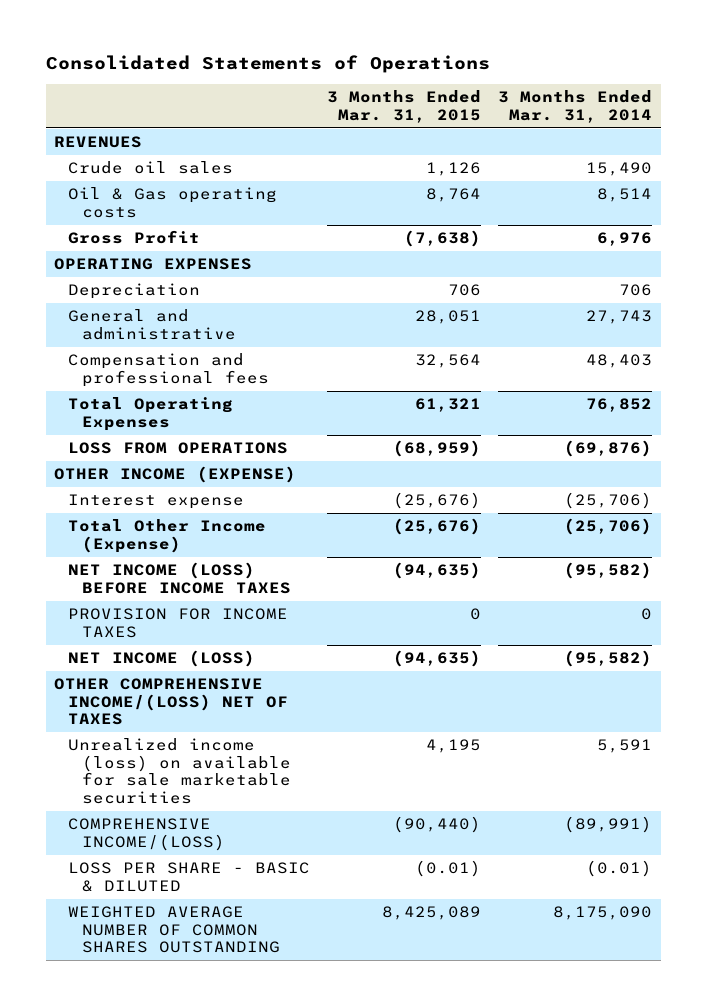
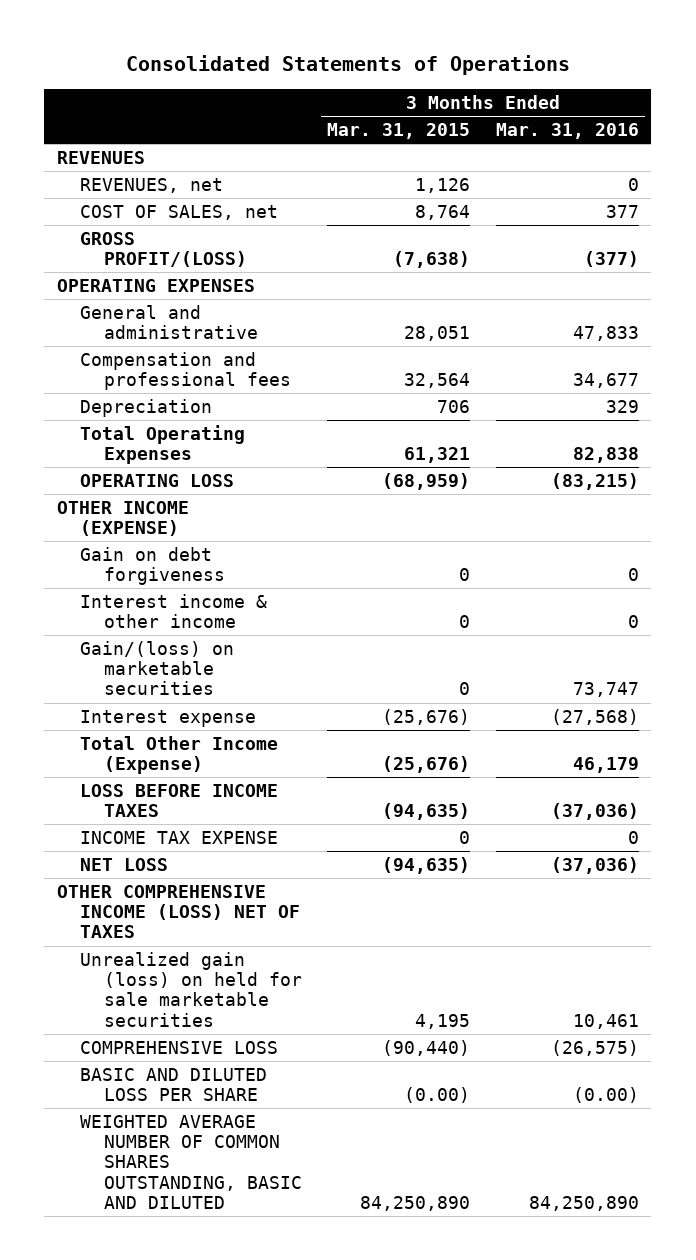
[498,90,653,123] 3 Months Ended Mar. 31, 2014 -> none
none -> [495,122,639,139] Mar. 31, 2016
[68,161,234,175] Crude oil sales -> [80,177,224,193] REVENUES, net
[68,187,278,218] Oil & Gas operating costs -> [80,204,279,220] COST OF SALES, net
[68,230,201,245] Gross Profit -> [80,231,247,268] GROSS PROFIT/(LOSS)
[68,283,201,300] Depreciation -> [80,398,213,417] Depreciation
[68,442,289,455] LOSS FROM OPERATIONS -> [80,473,235,487] OPERATING LOSS
none -> [80,546,225,586] Gain on debt forgiveness
none -> [80,593,268,629] Interest income & other income
none -> [80,640,235,696] Gain/(loss) on marketable securities
[68,562,292,594] NET INCOME (LOSS) BEFORE INCOME TAXES -> [80,783,279,818] LOSS BEFORE INCOME TAXES
[68,608,289,638] PROVISION FOR INCOME TAXES -> [80,830,279,844] INCOME TAX EXPENSE
[68,650,256,668] NET INCOME (LOSS) -> [80,857,169,871] NET LOSS
[54,678,289,726] OTHER COMPREHENSIVE INCOME/(LOSS) NET OF TAXES -> [57,884,301,939] OTHER COMPREHENSIVE INCOME (LOSS) NET OF TAXES
[68,738,292,805] Unrealized income (loss) on available for sale marketable securities -> [80,951,302,1027] Unrealized gain (loss) on held for sale marketable securities
[68,818,226,851] COMPREHENSIVE INCOME/(LOSS) -> [80,1040,279,1054] COMPREHENSIVE LOSS
[68,862,311,892] LOSS PER SHARE - BASIC & DILUTED -> [80,1067,268,1102] BASIC AND DILUTED LOSS PER SHARE
[415,860,482,878] (0.01) -> [404,1087,471,1104] (0.00)
[68,906,281,954] WEIGHTED AVERAGE NUMBER OF COMMON SHARES OUTSTANDING -> [80,1114,302,1209] WEIGHTED AVERAGE NUMBER OF COMMON SHARES OUTSTANDING, BASIC AND DILUTED
[382,906,482,921] 8,425,089 -> [360,1195,471,1211] 84,250,890

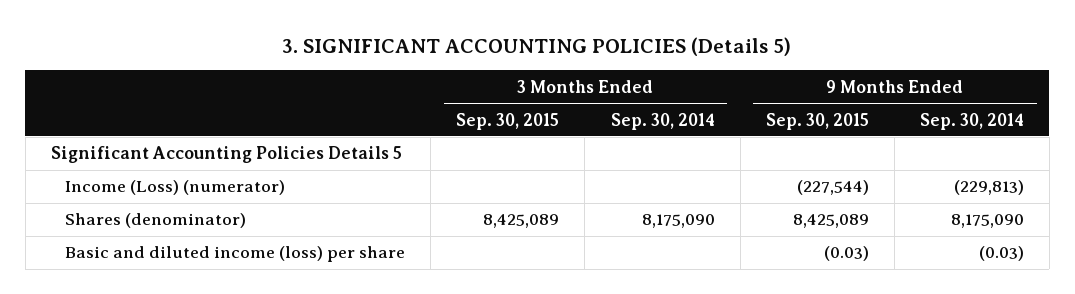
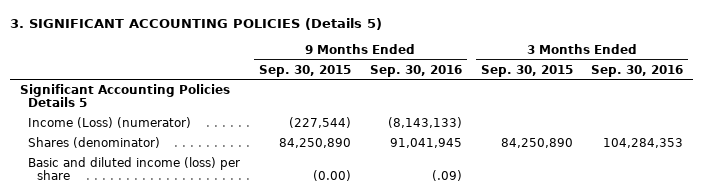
[610,112,715,130] Sep. 30, 2014 -> none
[919,112,1024,130] Sep. 30, 2014 -> none
none -> [369,64,462,77] Sep. 30, 2016
none -> [591,64,684,77] Sep. 30, 2016
[483,214,560,229] 8,425,089 -> [500,138,573,149] 84,250,890
[792,214,869,229] 8,425,089 -> [279,138,352,149] 84,250,890
[823,246,869,262] (0.03) -> [313,170,352,182] (0.00)

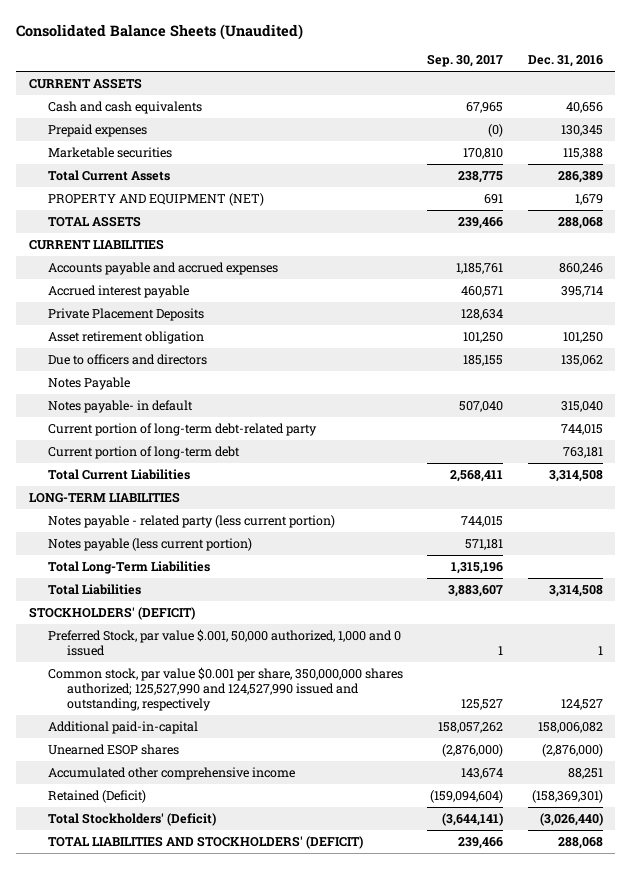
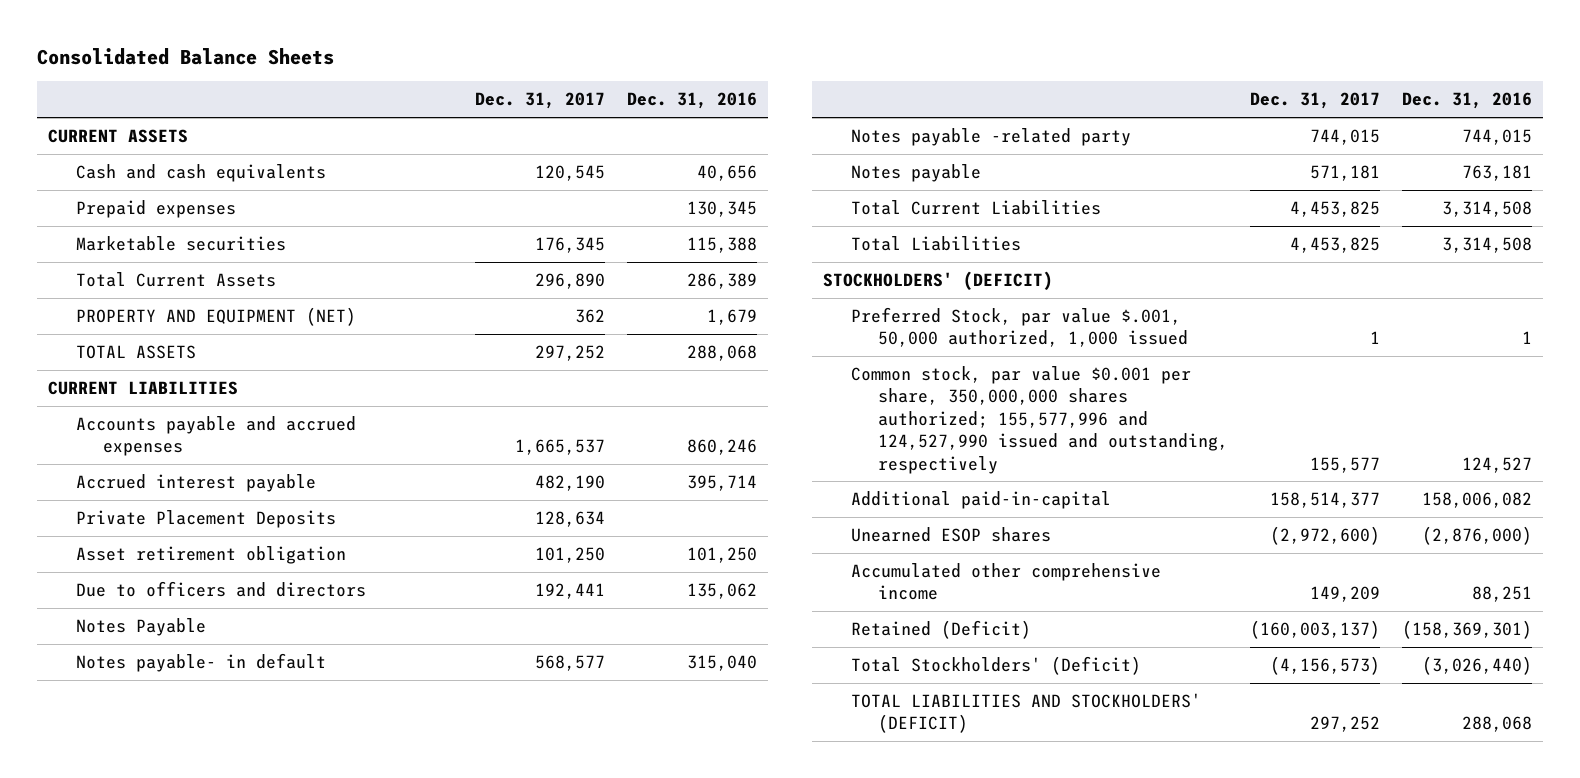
[16,23,304,40] Consolidated Balance Sheets (Unaudited) -> [36,47,334,65] Consolidated Balance Sheets
[427,54,504,68] Sep. 30, 2017 -> none
none -> [475,92,606,110] Dec. 31, 2017
[47,422,317,436] Current portion of long-term debt-related party -> [850,127,1131,146] Notes payable -related party
[47,445,240,459] Current portion of long-term debt -> [850,163,981,182] Notes payable
[28,491,180,503] LONG-TERM LIABILITIES -> none
[47,514,335,528] Notes payable - related party (less current portion) -> none
[47,537,252,551] Notes payable (less current portion) -> none
[47,560,210,574] Total Long-Term Liabilities -> none
[47,628,401,656] Preferred Stock, par value $.001, 50,000 authorized, 1,000 and 0 issued -> [850,306,1189,348] Preferred Stock, par value $.001, 50,000 authorized, 1,000 issued
[47,666,403,711] Common stock, par value $0.001 per share, 350,000,000 shares authorized; 125,527,990 and 124,527,990 issued and outstanding, respectively -> [850,365,1229,474] Common stock, par value $0.001 per share, 350,000,000 shares authorized; 155,577,996 and 124,527,990 issued and outstanding, respectively

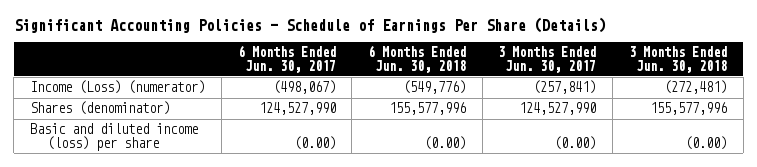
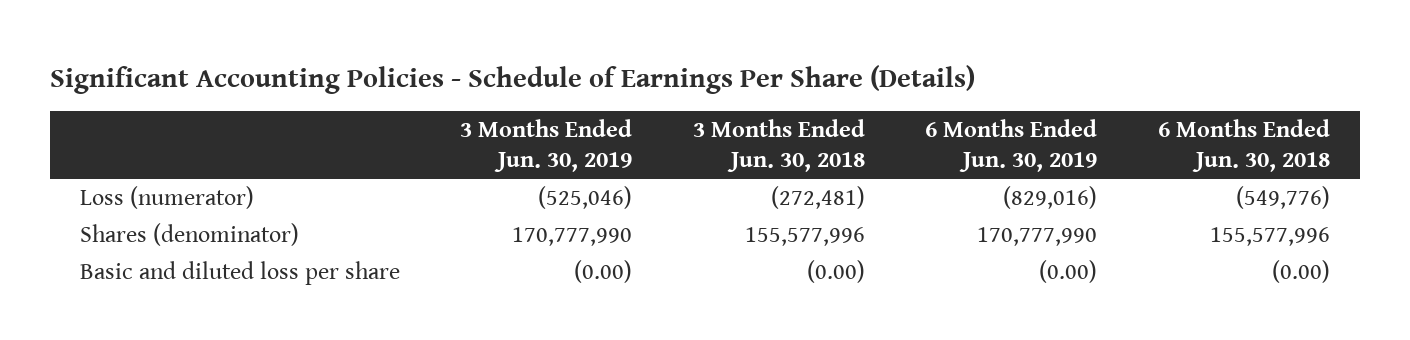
[237,45,336,73] 6 Months Ended Jun. 30, 2017 -> none
[498,46,597,73] 3 Months Ended Jun. 30, 2017 -> none
none -> [460,119,633,172] 3 Months Ended Jun. 30, 2019
none -> [925,119,1098,172] 6 Months Ended Jun. 30, 2019
[30,80,206,95] Income (Loss) (numerator) -> [80,186,255,210] Loss (numerator)
[30,123,199,151] Basic and diluted income (loss) per share -> [80,261,401,286] Basic and diluted loss per share

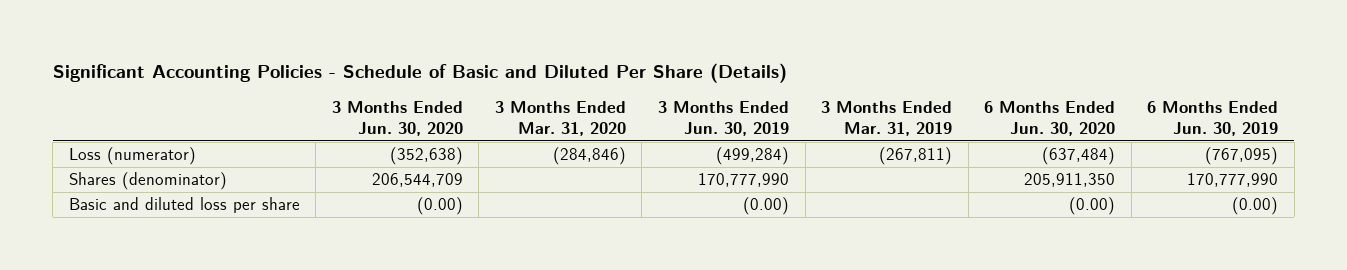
[49,65,975,95] Significant Accounting Policies - Schedule of Earnings Per Share (Details) -> [52,63,787,84] Significant Accounting Policies - Schedule of Basic and Diluted Per Share (Details)
[692,119,865,172] 3 Months Ended Jun. 30, 2018 -> none
[1157,119,1330,172] 6 Months Ended Jun. 30, 2018 -> none
none -> [331,100,463,136] 3 Months Ended Jun. 30, 2020
none -> [494,100,626,136] 3 Months Ended Mar. 31, 2020
none -> [821,100,953,136] 3 Months Ended Mar. 31, 2019
none -> [984,100,1116,136] 6 Months Ended Jun. 30, 2020
[538,186,633,210] (525,046) -> [716,147,790,166] (499,284)
[1003,186,1098,210] (829,016) -> [1205,147,1279,166] (767,095)

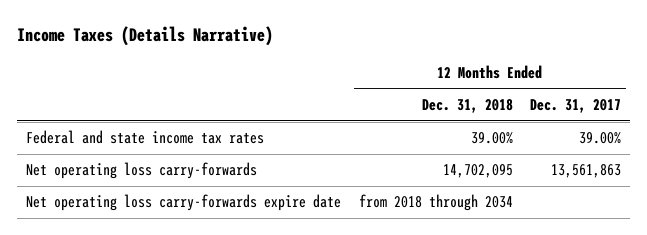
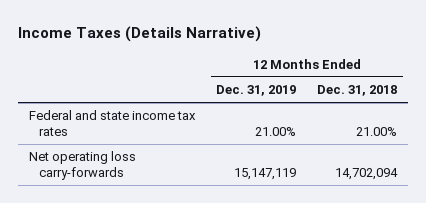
[530,99,622,114] Dec. 31, 2017 -> none
none -> [216,85,297,97] Dec. 31, 2019
[25,194,341,212] Net operating loss carry-forwards expire date -> none
[470,132,513,145] 39.00% -> [356,126,398,136] 21.00%
[442,164,513,179] 14,702,095 -> [335,167,399,180] 14,702,094

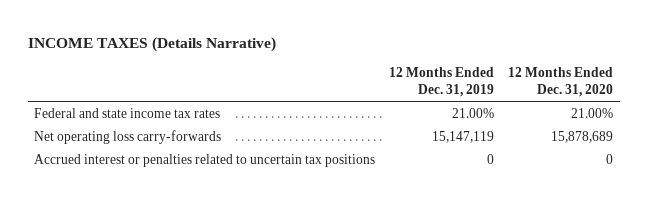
[18,26,262,43] Income Taxes (Details Narrative) -> [27,37,276,53] INCOME TAXES (Details Narrative)
[317,85,398,97] Dec. 31, 2018 -> none
none -> [508,66,614,98] 12 Months Ended Dec. 31, 2020
none -> [34,153,376,167] Accrued interest or penalties related to uncertain tax positions

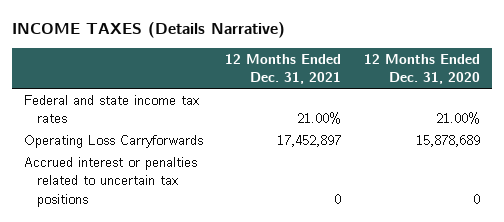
[389,66,495,98] 12 Months Ended Dec. 31, 2019 -> none
none -> [225,53,342,85] 12 Months Ended Dec. 31, 2021
[34,129,222,144] Net operating loss carry-forwards -> [23,134,203,148] Operating Loss Carryforwards

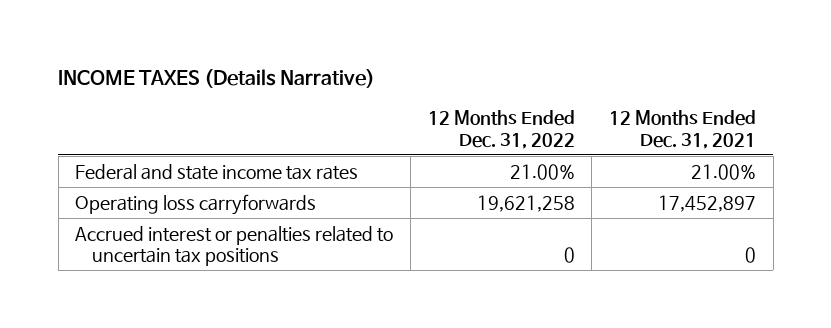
[364,53,481,85] 12 Months Ended Dec. 31, 2020 -> none
none -> [427,110,575,149] 12 Months Ended Dec. 31, 2022
[23,134,203,148] Operating Loss Carryforwards -> [75,193,317,215] Operating loss carryforwards

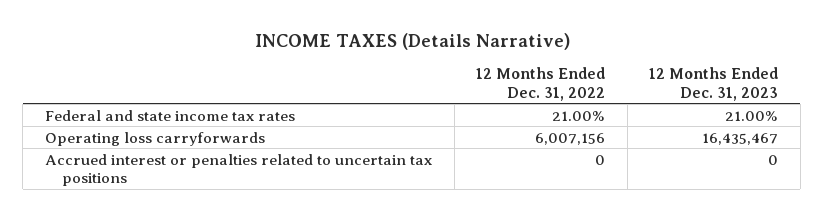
[608,110,756,149] 12 Months Ended Dec. 31, 2021 -> none
none -> [649,67,779,101] 12 Months Ended Dec. 31, 2023
[476,194,575,212] 19,621,258 -> [535,132,606,145] 6,007,156

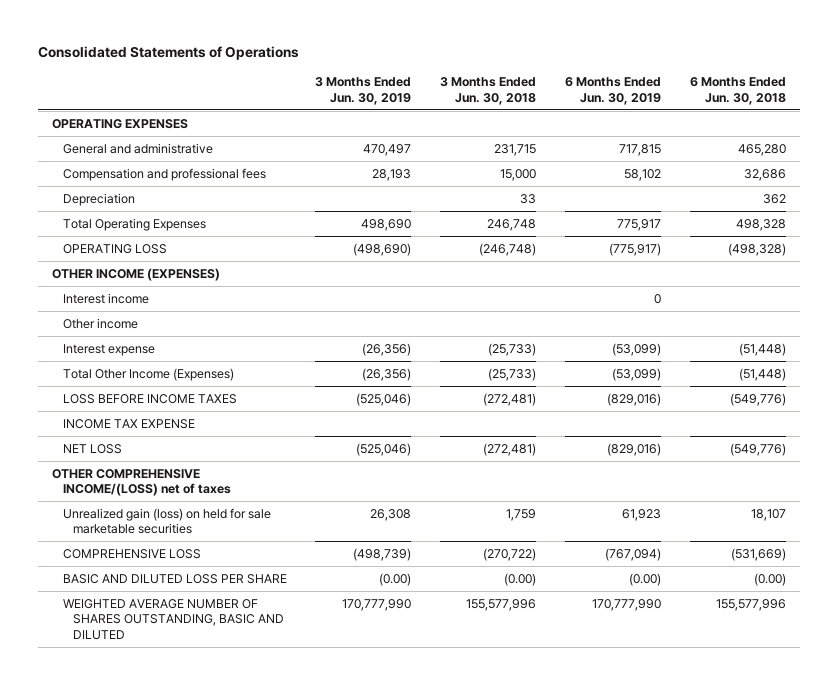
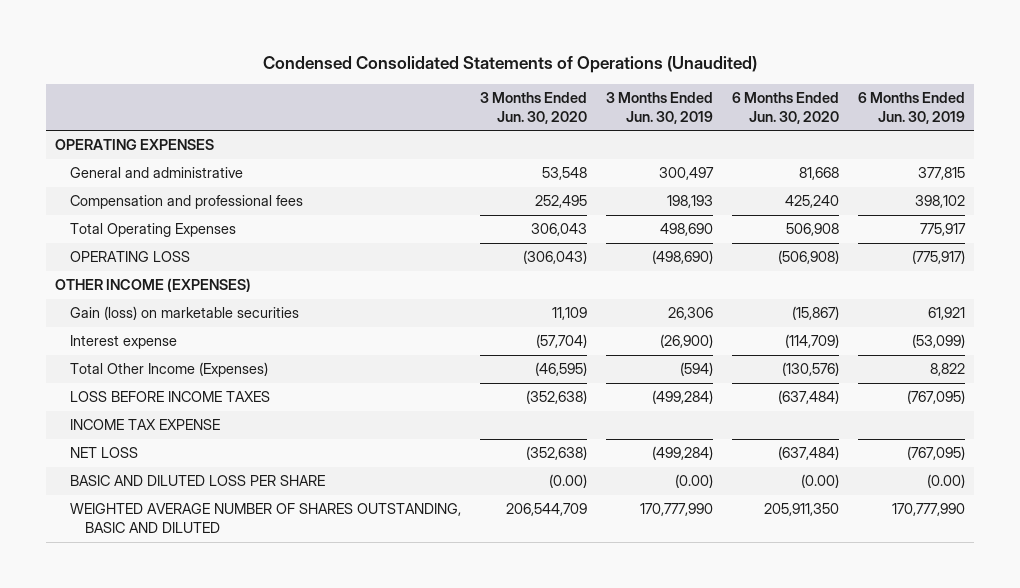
[38,46,300,61] Consolidated Statements of Operations -> [263,55,758,73] Condensed Consolidated Statements of Operations (Unaudited)
[440,77,537,105] 3 Months Ended Jun. 30, 2018 -> none
[689,77,786,105] 6 Months Ended Jun. 30, 2018 -> none
none -> [480,91,588,124] 3 Months Ended Jun. 30, 2020
none -> [732,91,840,124] 6 Months Ended Jun. 30, 2020
[62,192,135,206] Depreciation -> none
[363,143,412,156] 470,497 -> [659,167,715,181] 300,497
[618,143,661,156] 717,815 -> [918,167,966,181] 377,815
[372,168,412,181] 28,193 -> [667,195,714,209] 198,193
[623,168,661,181] 58,102 -> [915,195,966,209] 398,102
[62,292,149,304] Interest income -> none
[62,317,138,329] Other income -> none
none -> [70,306,300,321] Gain (loss) on marketable securities
[362,342,412,356] (26,356) -> [660,334,714,349] (26,900)
[362,367,412,381] (26,356) -> [680,362,714,377] (594)
[611,367,661,381] (53,099) -> [930,363,966,377] 8,822
[356,392,412,406] (525,046) -> [652,390,714,405] (499,284)
[606,392,661,406] (829,016) -> [907,390,966,405] (767,095)
[52,468,231,497] OTHER COMPREHENSIVE INCOME/(LOSS) net of taxes -> none
[62,507,271,535] Unrealized gain (loss) on held for sale marketable securities -> none
[62,548,201,559] COMPREHENSIVE LOSS -> none
[356,442,412,456] (525,046) -> [652,446,714,461] (499,284)
[606,442,661,456] (829,016) -> [907,446,966,461] (767,095)

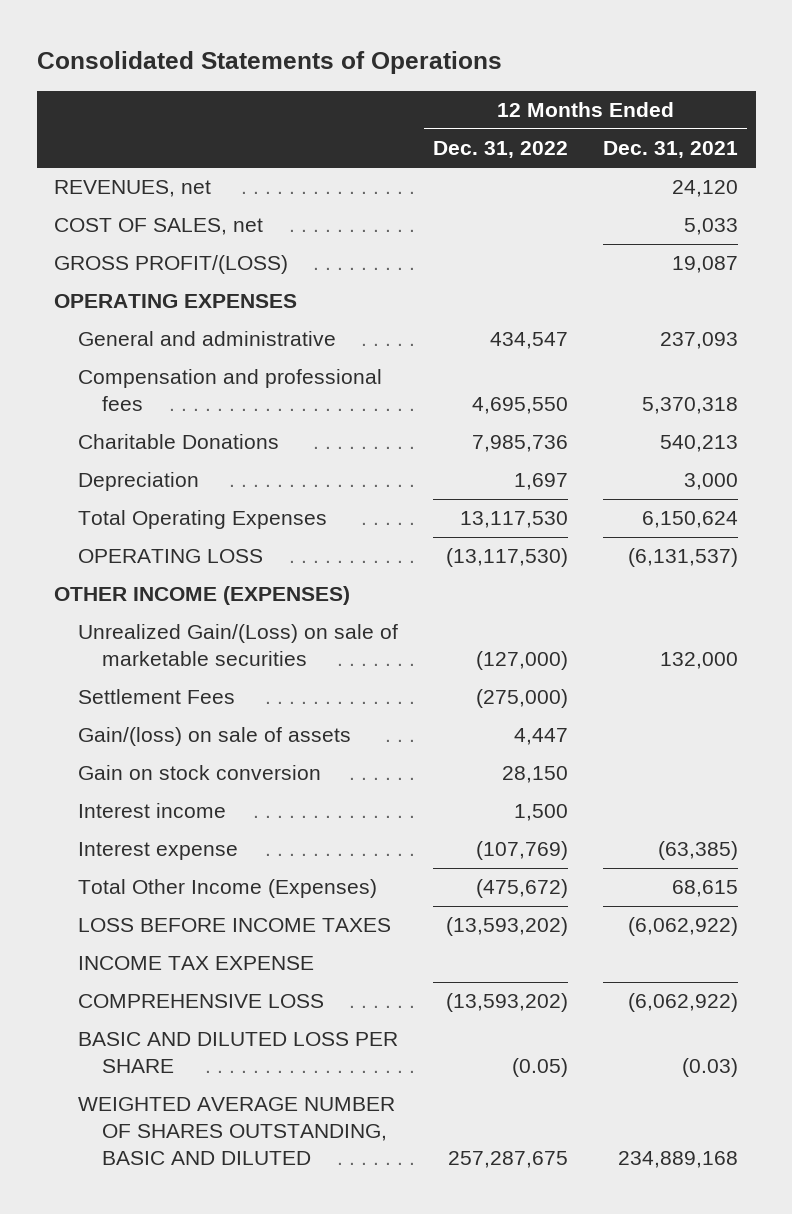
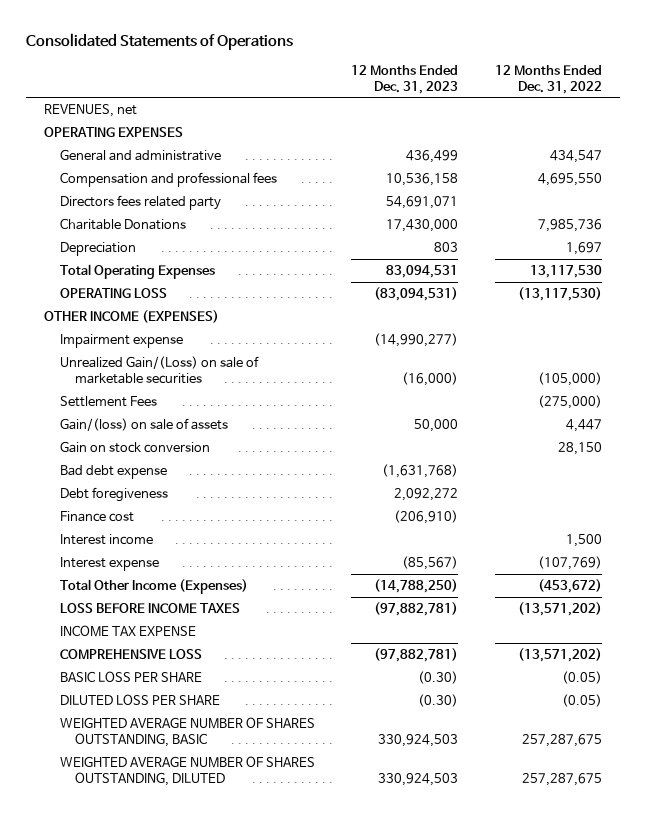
[603,141,739,159] Dec. 31, 2021 -> none
none -> [351,64,459,94] 12 Months Ended Dec. 31, 2023
[54,218,264,236] COST OF SALES, net -> none
[54,255,289,275] GROSS PROFIT/(LOSS) -> none
none -> [59,194,221,210] Directors fees related party
none -> [59,333,183,348] Impairment expense
[476,651,569,671] (127,000) -> [538,371,603,386] (105,000)
none -> [59,464,167,479] Bad debt expense
none -> [59,486,168,502] Debt foregiveness
none -> [59,510,134,522] Finance cost
[476,879,569,899] (475,672) -> [538,578,603,593] (453,672)
[446,917,569,937] (13,593,202) -> [518,601,603,616] (13,571,202)
[446,993,569,1013] (13,593,202) -> [518,647,603,662] (13,571,202)
[77,1032,398,1074] BASIC AND DILUTED LOSS PER SHARE -> [59,670,202,682] BASIC LOSS PER SHARE
none -> [59,693,220,705] DILUTED LOSS PER SHARE
[77,1097,395,1166] WEIGHTED AVERAGE NUMBER OF SHARES OUTSTANDING, BASIC AND DILUTED -> [59,716,315,747] WEIGHTED AVERAGE NUMBER OF SHARES OUTSTANDING, BASIC
none -> [59,755,315,786] WEIGHTED AVERAGE NUMBER OF SHARES OUTSTANDING, DILUTED

